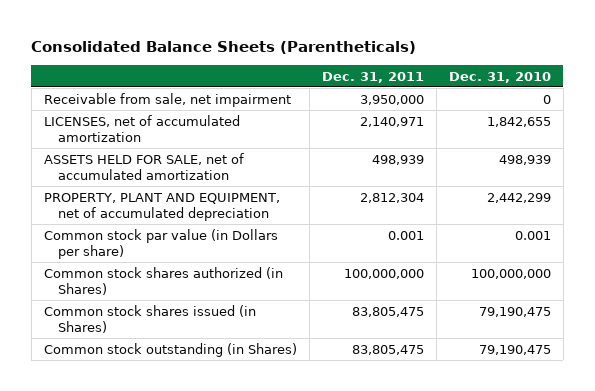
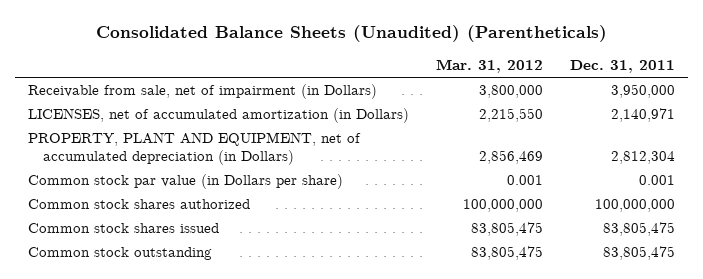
[31,40,417,54] Consolidated Balance Sheets (Parentheticals) -> [95,24,607,42] Consolidated Balance Sheets (Unaudited) (Parentheticals)
[448,71,551,83] Dec. 31, 2010 -> none
none -> [436,59,544,74] Mar. 31, 2012
[43,152,244,181] ASSETS HELD FOR SALE, net of accumulated amortization -> none
[43,92,291,107] Receivable from sale, net impairment -> [28,84,378,100] Receivable from sale, net of impairment (in Dollars)
[43,114,240,143] LICENSES, net of accumulated amortization -> [28,108,410,124] LICENSES, net of accumulated amortization (in Dollars)
[43,192,280,222] PROPERTY, PLANT AND EQUIPMENT, net of accumulated depreciation -> [28,132,362,165] PROPERTY, PLANT AND EQUIPMENT, net of accumulated depreciation (in Dollars)
[43,266,283,296] Common stock shares authorized (in Shares) -> [28,199,251,210] Common stock shares authorized
[43,304,256,334] Common stock shares issued (in Shares) -> [28,223,220,234] Common stock shares issued
[43,342,297,357] Common stock outstanding (in Shares) -> [28,247,213,261] Common stock outstanding

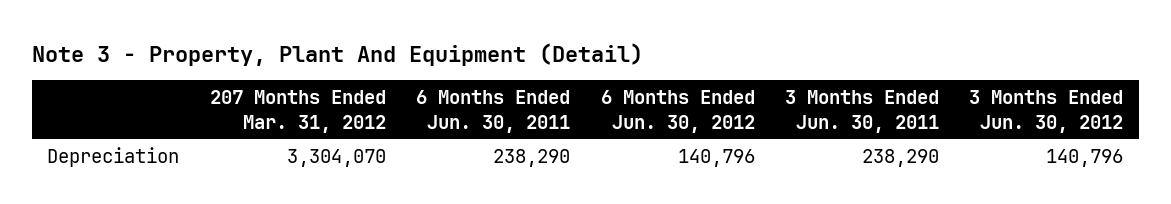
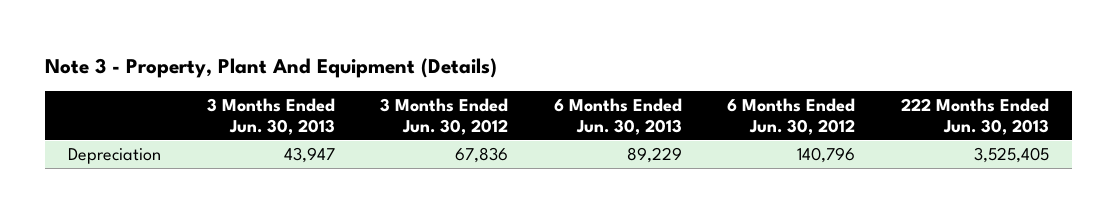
[32,42,644,66] Note 3 - Property, Plant And Equipment (Detail) -> [45,58,498,79] Note 3 - Property, Plant And Equipment (Details)
[209,90,386,133] 207 Months Ended Mar. 31, 2012 -> none
[416,90,571,133] 6 Months Ended Jun. 30, 2011 -> none
[784,90,939,133] 3 Months Ended Jun. 30, 2011 -> none
none -> [206,97,335,136] 3 Months Ended Jun. 30, 2013
none -> [553,97,682,136] 6 Months Ended Jun. 30, 2013
none -> [900,97,1049,136] 222 Months Ended Jun. 30, 2013
[1046,148,1124,167] 140,796 -> [455,147,509,164] 67,836

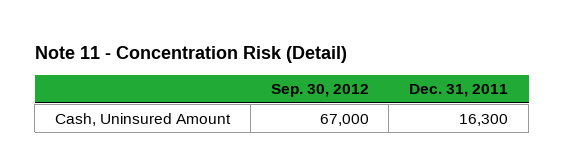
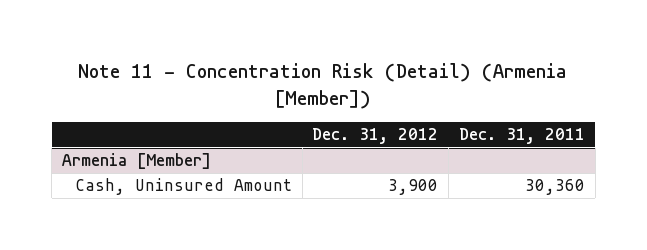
[34,45,347,63] Note 11 - Concentration Risk (Detail) -> [78,63,568,109] Note 11 - Concentration Risk (Detail) (Armenia [Member])
[270,84,369,98] Sep. 30, 2012 -> none
none -> [312,128,439,145] Dec. 31, 2012
none -> [61,153,211,170] Armenia [Member]
[459,113,509,126] 16,300 -> [524,179,585,196] 30,360

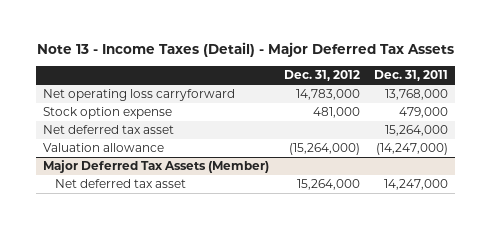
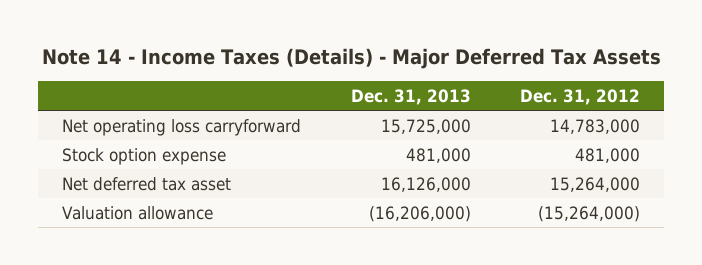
[36,42,454,58] Note 13 - Income Taxes (Detail) - Major Deferred Tax Assets -> [42,48,662,70] Note 14 - Income Taxes (Details) - Major Deferred Tax Assets
[374,70,449,82] Dec. 31, 2011 -> none
none -> [350,89,471,106] Dec. 31, 2013
[43,125,175,135] Net deferred tax asset -> none
[43,160,270,174] Major Deferred Tax Assets (Member) -> none
[43,143,165,153] Valuation allowance -> [62,205,214,220] Valuation allowance

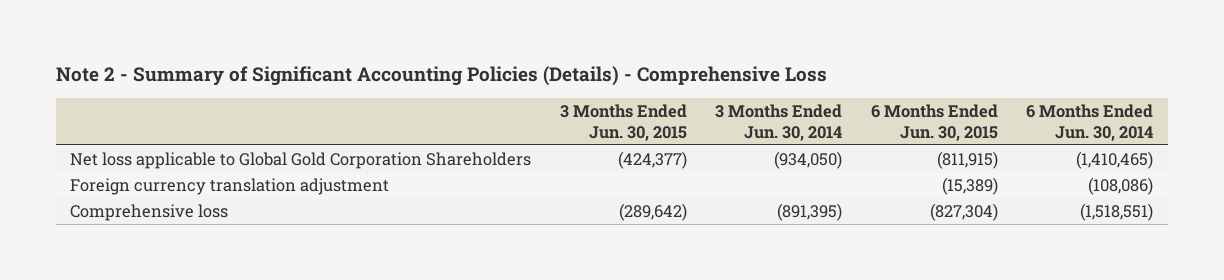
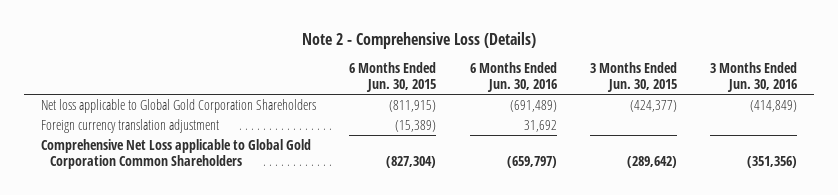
[55,66,827,87] Note 2 - Summary of Significant Accounting Policies (Details) - Comprehensive Loss -> [302,31,537,49] Note 2 - Comprehensive Loss (Details)
[715,103,843,141] 3 Months Ended Jun. 30, 2014 -> none
[1026,103,1154,141] 6 Months Ended Jun. 30, 2014 -> none
none -> [469,61,557,92] 6 Months Ended Jun. 30, 2016
none -> [710,61,798,92] 3 Months Ended Jun. 30, 2016
[70,203,229,221] Comprehensive loss -> [40,138,311,169] Comprehensive Net Loss applicable to Global Gold Corporation Common Shareholders

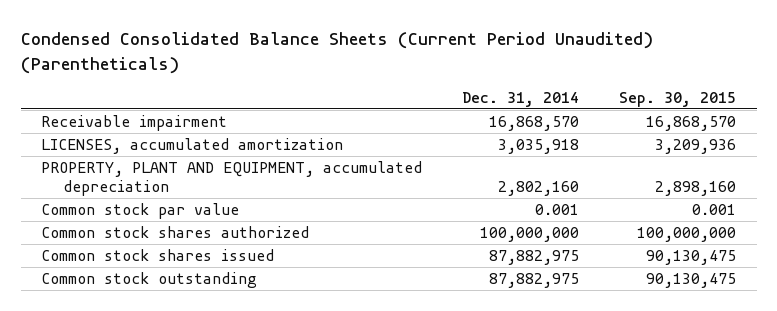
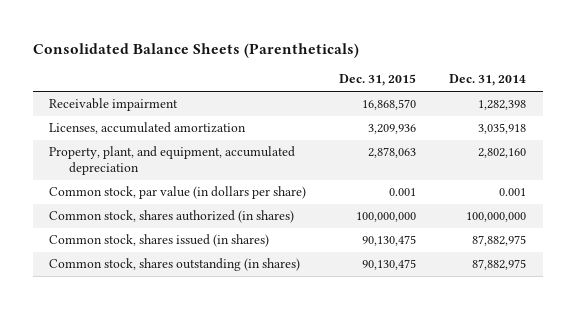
[20,32,653,74] Condensed Consolidated Balance Sheets (Current Period Unaudited) (Parentheticals) -> [32,42,359,58] Consolidated Balance Sheets (Parentheticals)
[619,91,737,107] Sep. 30, 2015 -> none
none -> [339,74,417,87] Dec. 31, 2015
[489,115,580,131] 16,868,570 -> [478,100,527,111] 1,282,398
[40,137,343,154] LICENSES, accumulated amortization -> [49,122,247,135] Licenses, accumulated amortization
[40,160,422,196] PROPERTY, PLANT AND EQUIPMENT, accumulated depreciation -> [49,146,296,176] Property, plant, and equipment, accumulated depreciation
[40,202,239,219] Common stock par value -> [49,186,307,200] Common stock, par value (in dollars per share)
[40,225,309,238] Common stock shares authorized -> [49,210,295,224] Common stock, shares authorized (in shares)
[40,248,274,261] Common stock shares issued -> [49,234,270,248] Common stock, shares issued (in shares)
[40,271,257,288] Common stock outstanding -> [49,258,301,272] Common stock, shares outstanding (in shares)

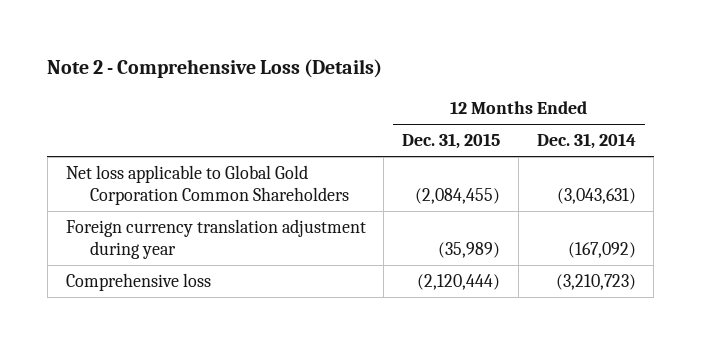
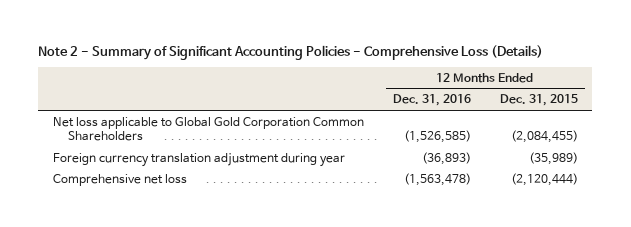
[47,59,383,79] Note 2 - Comprehensive Loss (Details) -> [38,44,544,60] Note 2 - Summary of Significant Accounting Policies - Comprehensive Loss (Details)
[536,133,636,150] Dec. 31, 2014 -> none
none -> [392,94,471,107] Dec. 31, 2016
[65,273,211,292] Comprehensive loss -> [52,173,187,186] Comprehensive net loss

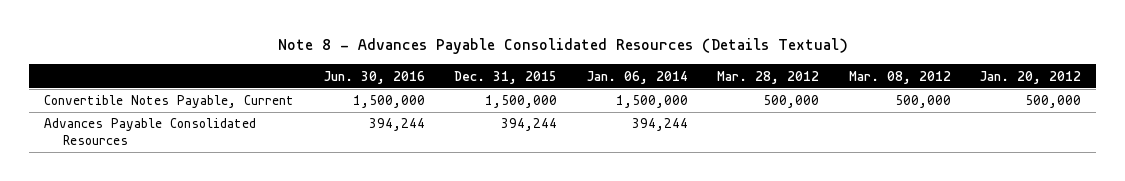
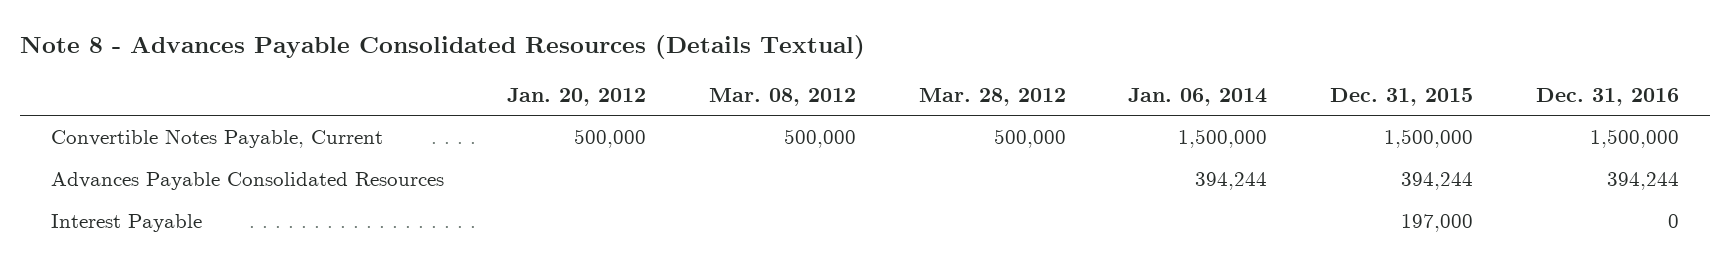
[323,70,425,84] Jun. 30, 2016 -> none
none -> [1535,87,1679,106] Dec. 31, 2016
none -> [51,214,203,233] Interest Payable

